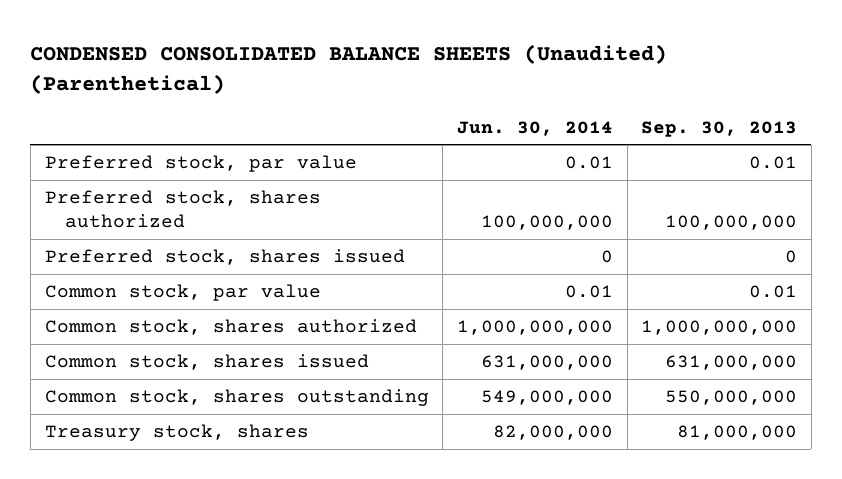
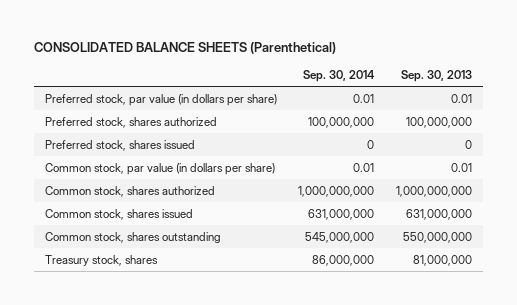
[30,44,668,95] CONDENSED CONSOLIDATED BALANCE SHEETS (Unaudited) (Parenthetical) -> [34,41,337,54] CONSOLIDATED BALANCE SHEETS (Parenthetical)
[456,120,613,136] Jun. 30, 2014 -> none
none -> [303,69,376,82] Sep. 30, 2014
[44,154,357,172] Preferred stock, par value -> [44,93,277,106] Preferred stock, par value (in dollars per share)
[44,283,321,301] Common stock, par value -> [44,162,275,175] Common stock, par value (in dollars per share)

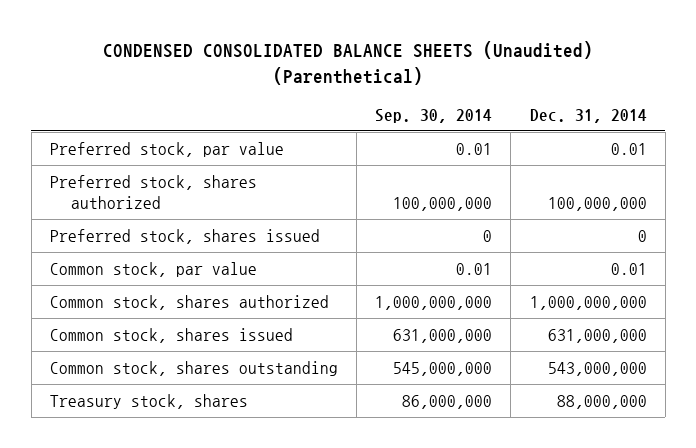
[34,41,337,54] CONSOLIDATED BALANCE SHEETS (Parenthetical) -> [103,41,594,85] CONDENSED CONSOLIDATED BALANCE SHEETS (Unaudited) (Parenthetical)
[400,69,472,82] Sep. 30, 2013 -> none
none -> [529,108,647,123] Dec. 31, 2014
[44,93,277,106] Preferred stock, par value (in dollars per share) -> [49,141,284,157] Preferred stock, par value
[44,162,275,175] Common stock, par value (in dollars per share) -> [49,261,257,277] Common stock, par value

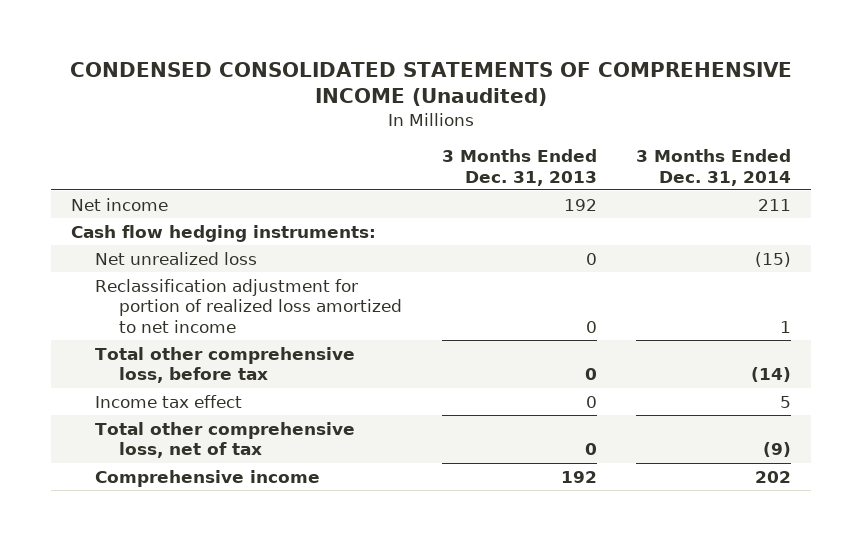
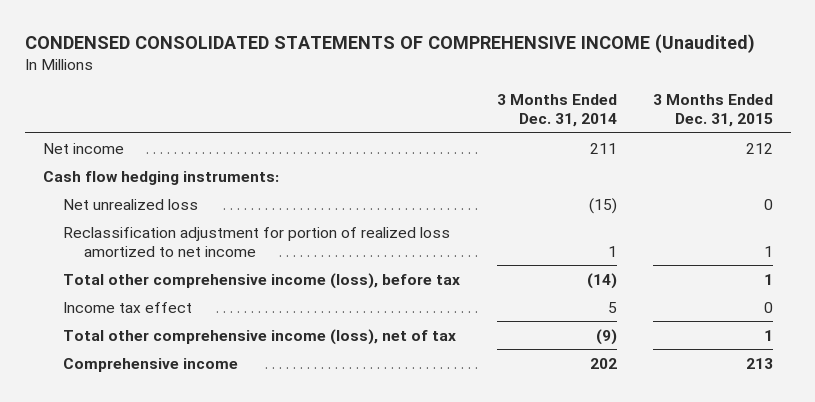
[441,149,597,186] 3 Months Ended Dec. 31, 2013 -> none
none -> [652,94,773,128] 3 Months Ended Dec. 31, 2015
[94,346,355,384] Total other comprehensive loss, before tax -> [63,272,461,289] Total other comprehensive income (loss), before tax
[94,421,355,459] Total other comprehensive loss, net of tax -> [63,328,457,345] Total other comprehensive income (loss), net of tax

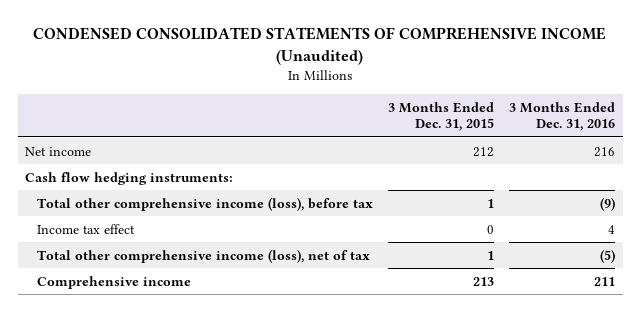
[496,94,617,128] 3 Months Ended Dec. 31, 2014 -> none
none -> [509,101,616,132] 3 Months Ended Dec. 31, 2016
[63,198,199,210] Net unrealized loss -> none
[63,226,451,257] Reclassification adjustment for portion of realized loss amortized to net income -> none

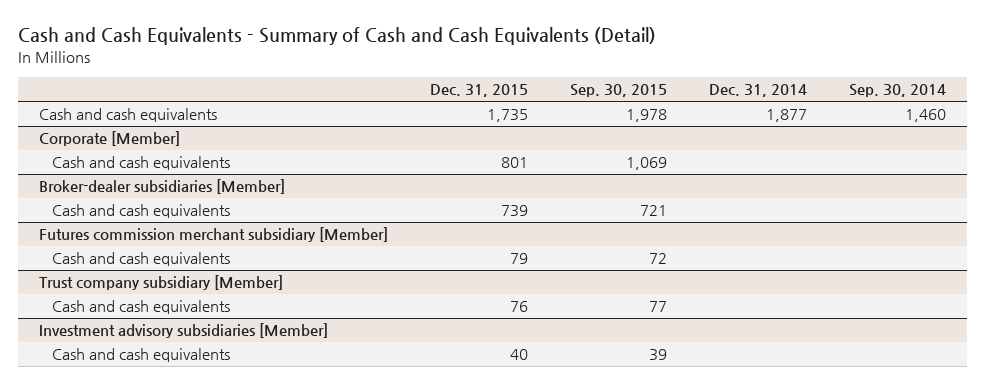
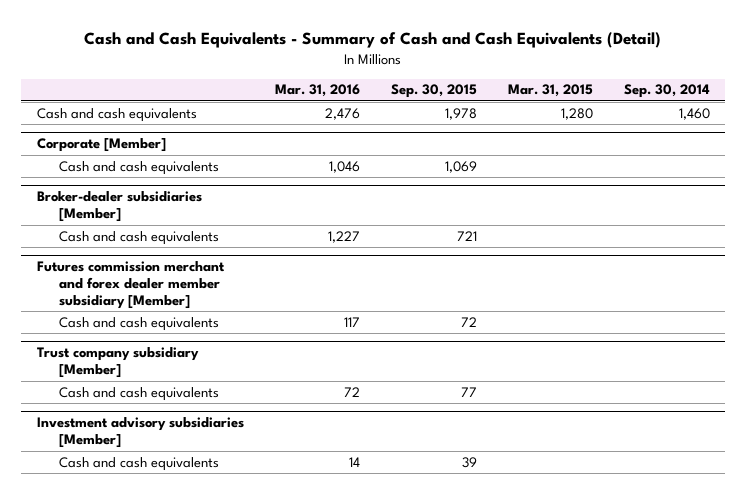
[429,84,528,98] Dec. 31, 2015 -> none
[709,84,808,98] Dec. 31, 2014 -> none
none -> [274,84,360,98] Mar. 31, 2016
none -> [507,84,593,98] Mar. 31, 2015
[38,227,388,243] Futures commission merchant subsidiary [Member] -> [36,261,225,310] Futures commission merchant and forex dealer member subsidiary [Member]

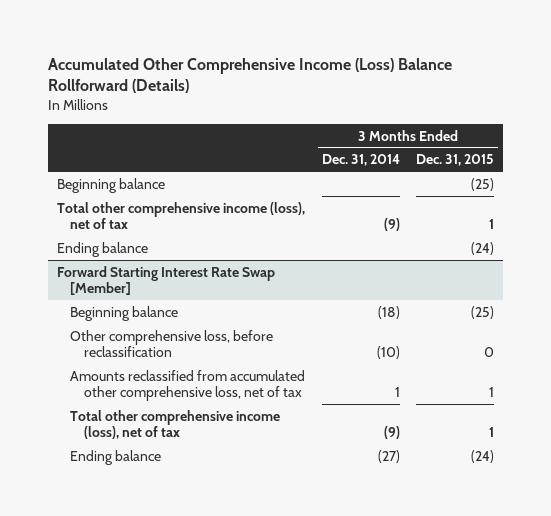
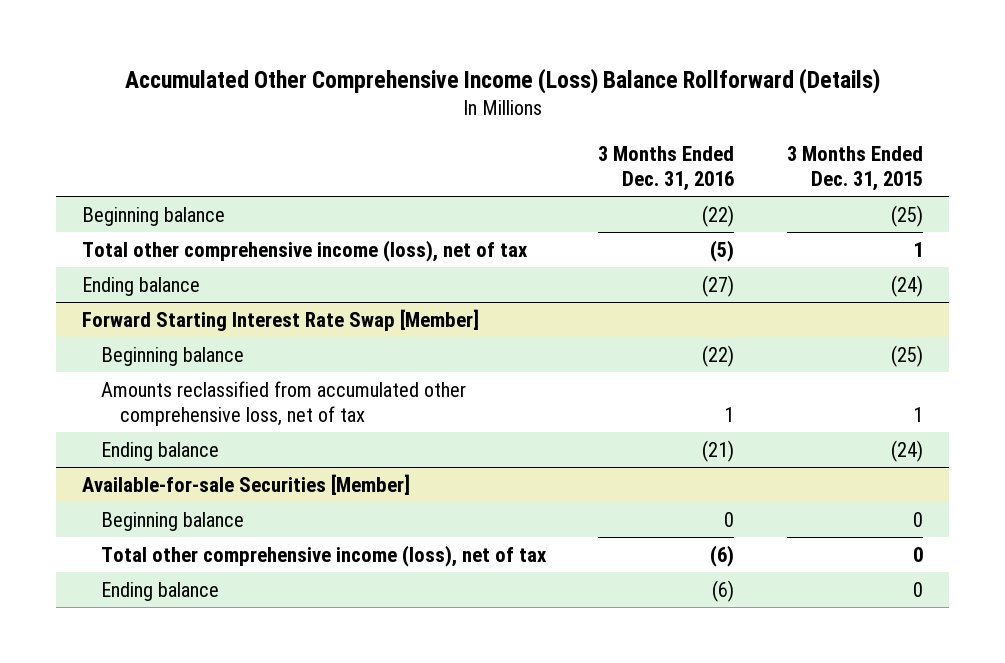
[321,154,400,167] Dec. 31, 2014 -> none
none -> [598,145,735,192] 3 Months Ended Dec. 31, 2016
[70,329,274,357] Other comprehensive loss, before reclassification -> none
[70,409,281,439] Total other comprehensive income (loss), net of tax -> none
none -> [82,473,411,495] Available-for-sale Securities [Member]
none -> [100,511,244,531] Beginning balance
none -> [100,544,547,567] Total other comprehensive income (loss), net of tax
none -> [100,581,219,601] Ending balance

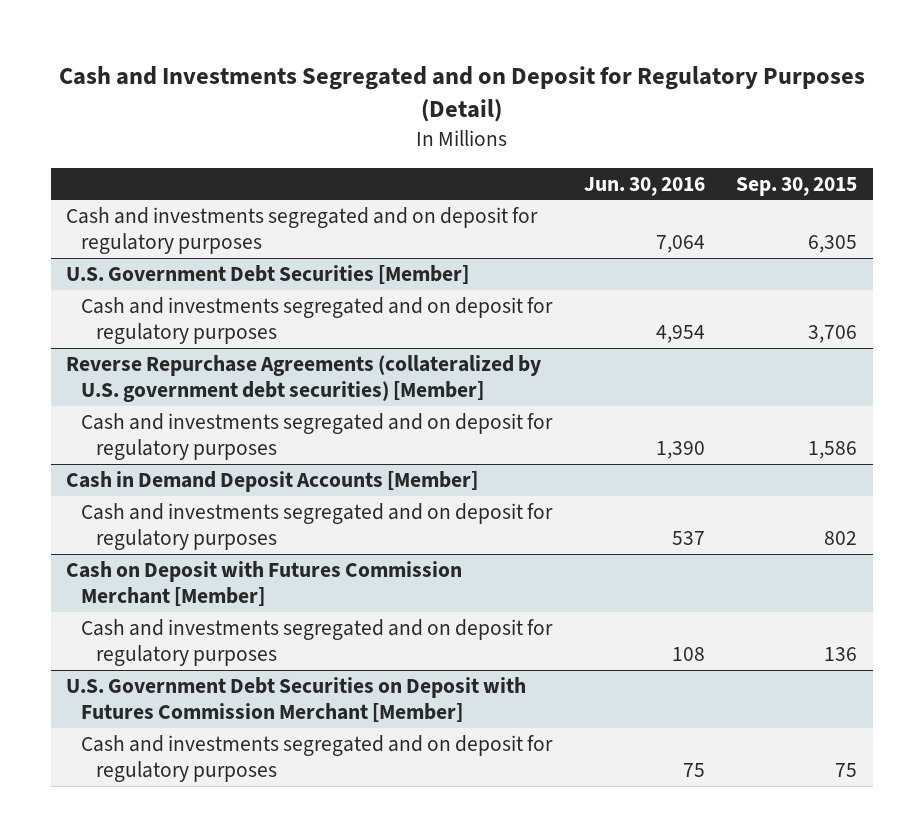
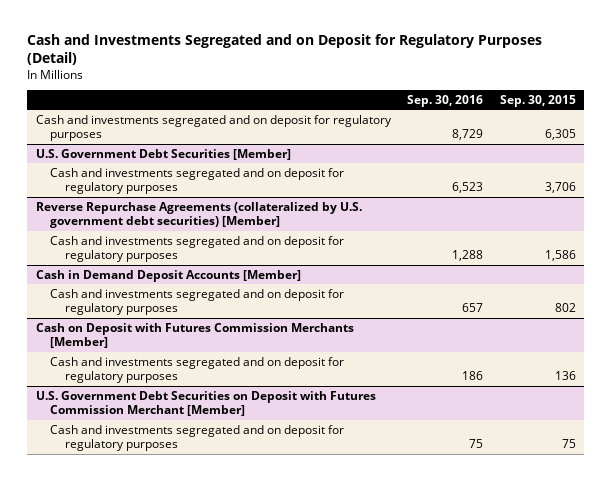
[583,176,705,196] Jun. 30, 2016 -> none
none -> [407,94,484,107] Sep. 30, 2016
[66,560,463,607] Cash on Deposit with Futures Commission Merchant [Member] -> [35,322,354,349] Cash on Deposit with Futures Commission Merchants [Member]

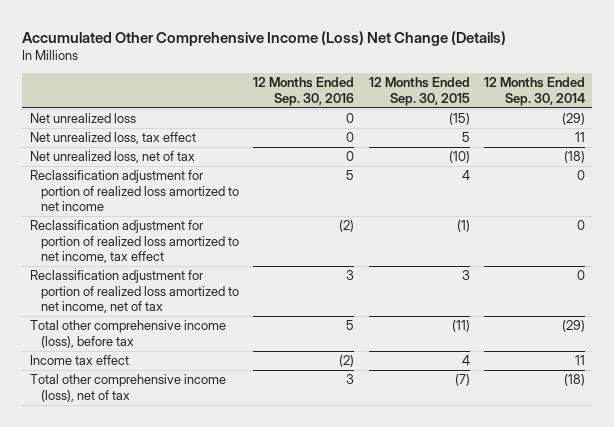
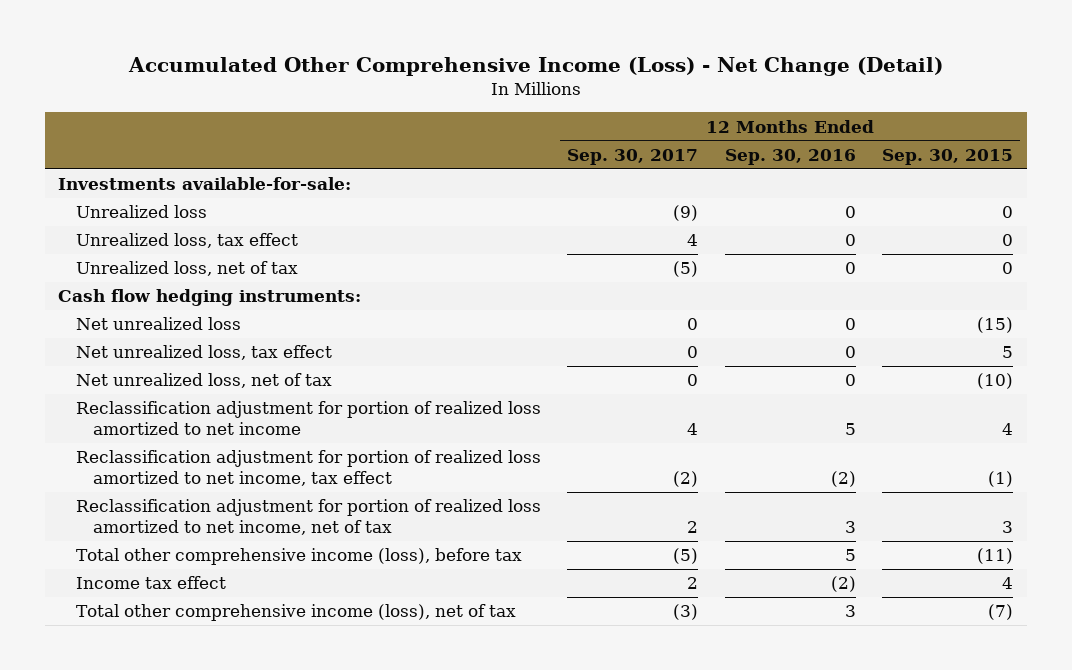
[22,30,507,46] Accumulated Other Comprehensive Income (Loss) Net Change (Details) -> [127,56,943,76] Accumulated Other Comprehensive Income (Loss) - Net Change (Detail)
[483,77,585,106] 12 Months Ended Sep. 30, 2014 -> none
none -> [567,148,699,165] Sep. 30, 2017
none -> [58,177,352,191] Investments available-for-sale:
none -> [75,205,207,219] Unrealized loss
none -> [75,233,298,249] Unrealized loss, tax effect
none -> [75,261,298,277] Unrealized loss, net of tax
none -> [58,289,362,307] Cash flow hedging instruments:

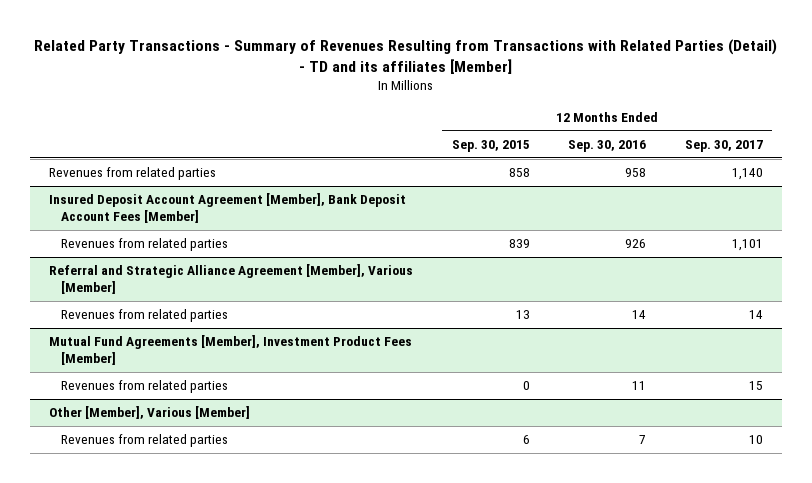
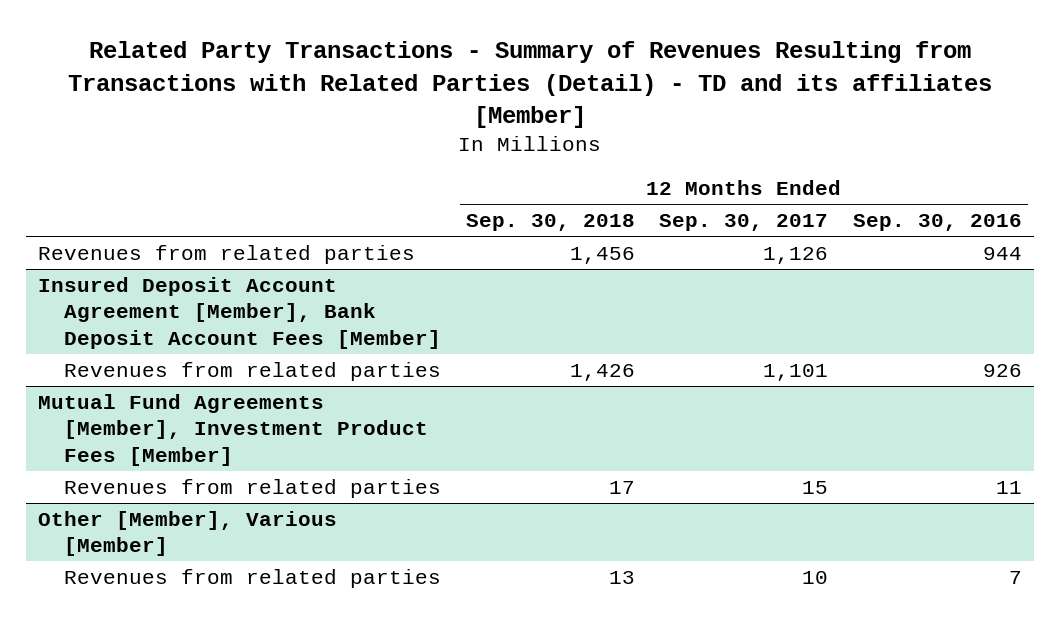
[451,140,530,153] Sep. 30, 2015 -> none
none -> [465,214,635,232] Sep. 30, 2018
[625,168,647,178] 958 -> [982,246,1022,260] 944
[731,168,763,181] 1,140 -> [763,246,829,264] 1,126
[49,264,414,294] Referral and Strategic Alliance Agreement [Member], Various [Member] -> none
[61,309,229,323] Revenues from related parties -> none

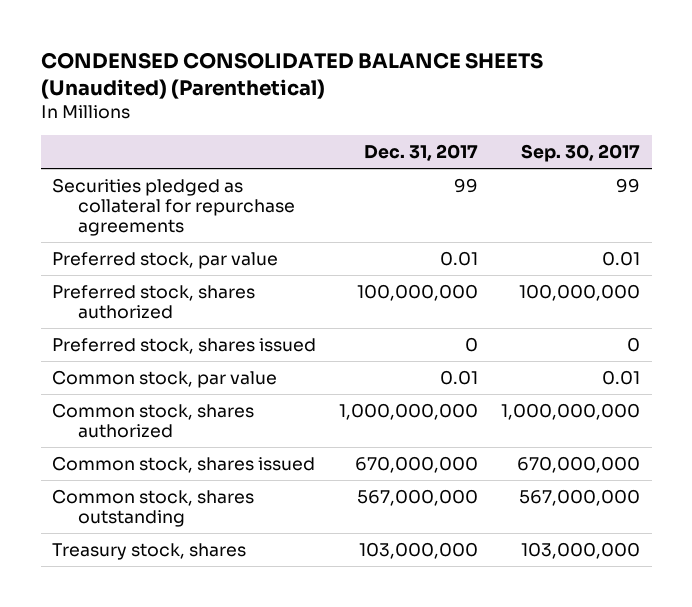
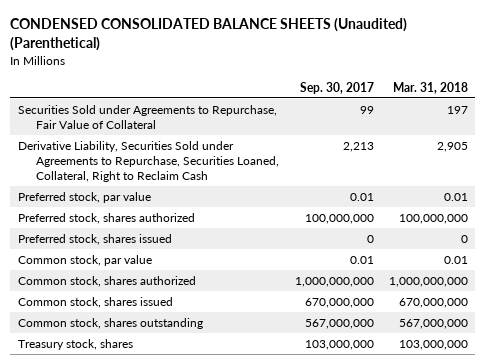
[364,144,479,162] Dec. 31, 2017 -> none
none -> [392,81,468,94] Mar. 31, 2018
[52,177,296,236] Securities pledged as collateral for repurchase agreements -> none
none -> [17,104,277,129] Securities Sold under Agreements to Repurchase, Fair Value of Collateral
none -> [17,140,280,182] Derivative Liability, Securities Sold under Agreements to Repurchase, Securities Loaned, Collateral, Right to Reclaim Cash

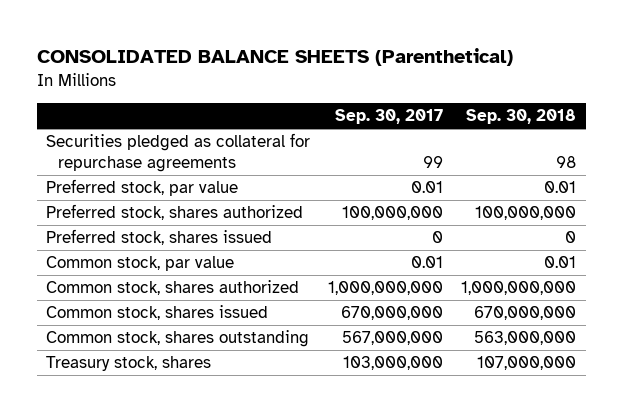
[10,18,408,52] CONDENSED CONSOLIDATED BALANCE SHEETS (Unaudited) (Parenthetical) -> [36,47,513,66] CONSOLIDATED BALANCE SHEETS (Parenthetical)
[392,81,468,94] Mar. 31, 2018 -> none
none -> [466,109,577,125] Sep. 30, 2018
[17,104,277,129] Securities Sold under Agreements to Repurchase, Fair Value of Collateral -> none
[17,140,280,182] Derivative Liability, Securities Sold under Agreements to Repurchase, Securities Loaned, Collateral, Right to Reclaim Cash -> none
none -> [45,133,310,172] Securities pledged as collateral for repurchase agreements

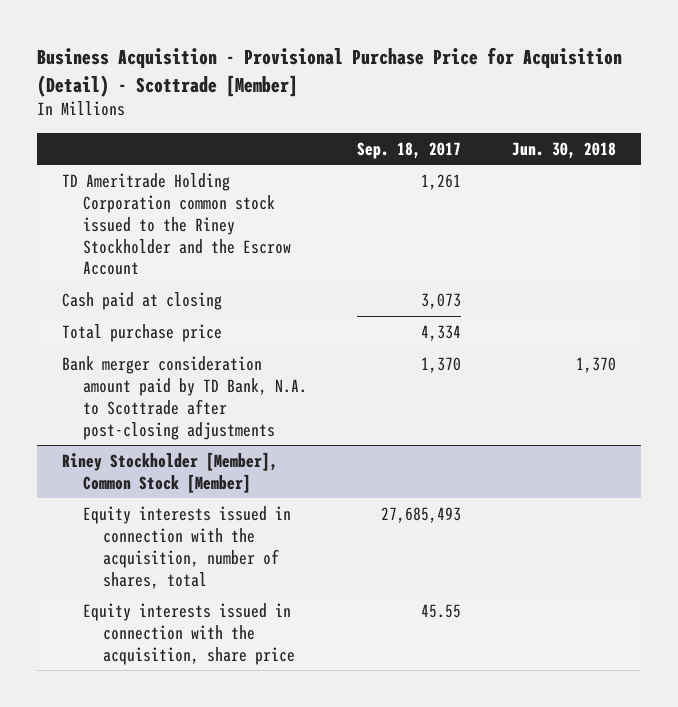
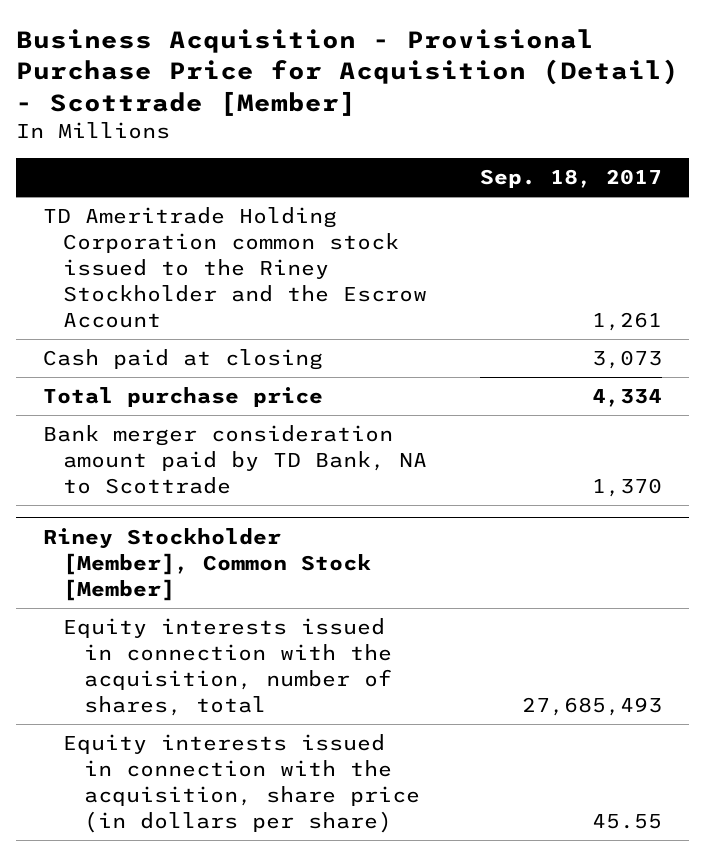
[511,141,616,159] Jun. 30, 2018 -> none
[62,355,307,440] Bank merger consideration amount paid by TD Bank, N.A. to Scottrade after post-closing adjustments -> [42,425,428,495] Bank merger consideration amount paid by TD Bank, NA to Scottrade
[82,602,296,665] Equity interests issued in connection with the acquisition, share price -> [63,734,420,833] Equity interests issued in connection with the acquisition, share price (in dollars per share)

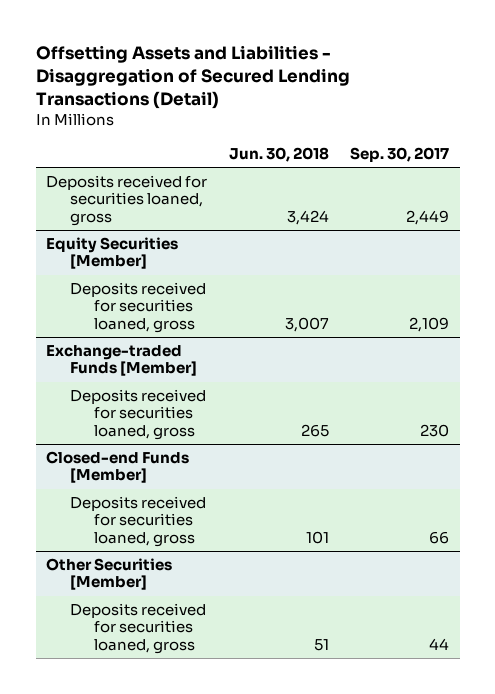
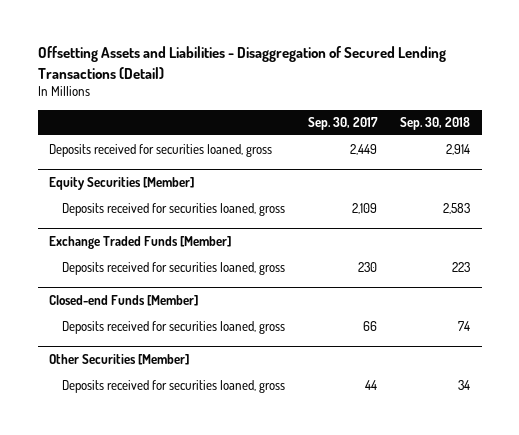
[228,147,329,163] Jun. 30, 2018 -> none
none -> [400,117,471,131] Sep. 30, 2018
[46,345,197,377] Exchange-traded Funds [Member] -> [49,235,232,249] Exchange Traded Funds [Member]

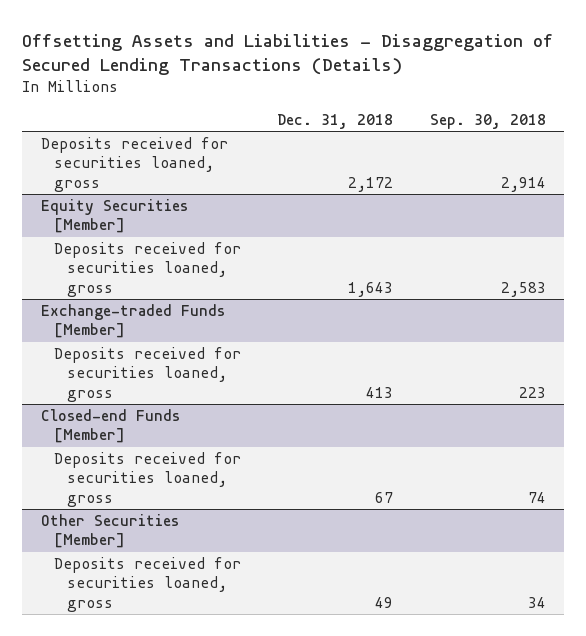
[37,46,446,79] Offsetting Assets and Liabilities - Disaggregation of Secured Lending Transactions (Detail) -> [22,33,554,75] Offsetting Assets and Liabilities - Disaggregation of Secured Lending Transactions (Details)
[308,117,379,131] Sep. 30, 2017 -> none
none -> [277,113,394,129] Dec. 31, 2018
[49,235,232,249] Exchange Traded Funds [Member] -> [40,304,225,339] Exchange-traded Funds [Member]

